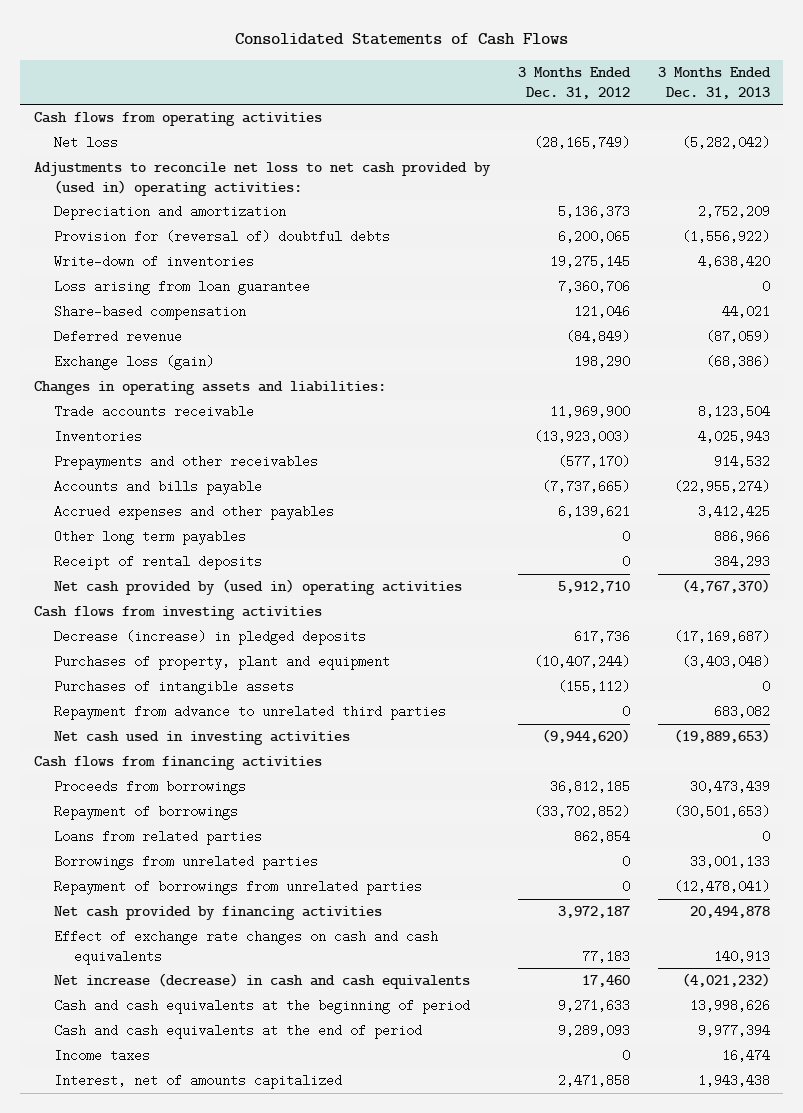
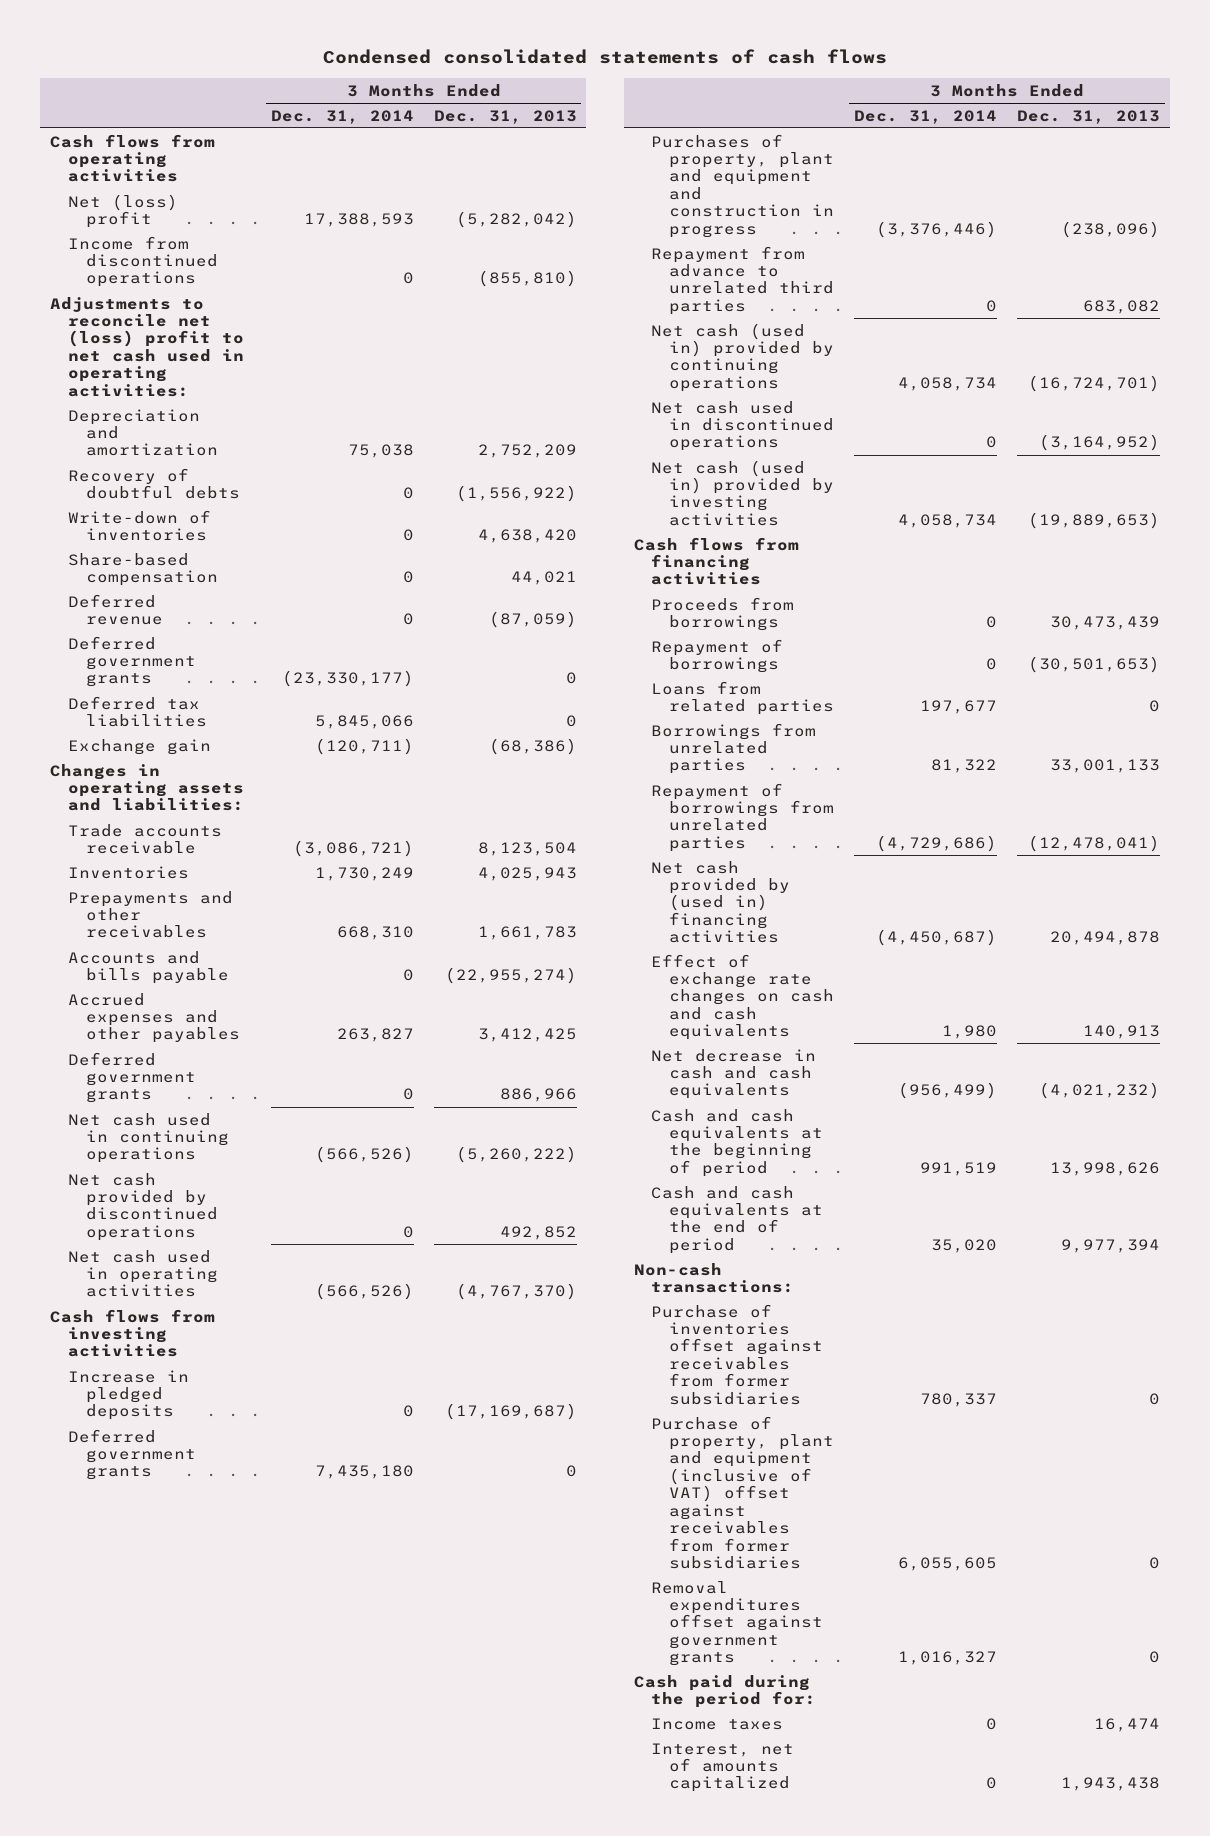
[234,33,568,46] Consolidated Statements of Cash Flows -> [323,49,888,65] Condensed consolidated statements of cash flows
[517,67,631,99] 3 Months Ended Dec. 31, 2012 -> none
none -> [270,109,414,124] Dec. 31, 2014
[53,136,118,150] Net loss -> [67,193,178,229] Net (loss) profit
none -> [67,235,218,288] Income from discontinued operations
[33,162,491,196] Adjustments to reconcile net loss to net cash provided by (used in) operating activities: -> [50,296,244,397] Adjustments to reconcile net (loss) profit to net cash used in operating activities:
[53,230,390,244] Provision for (reversal of) doubtful debts -> [67,467,240,500] Recovery of doubtful debts
[53,280,310,296] Loss arising from loan guarantee -> none
none -> [67,635,196,688] Deferred government grants
none -> [67,695,207,728] Deferred tax liabilities
[53,355,214,371] Exchange loss (gain) -> [67,738,211,755] Exchange gain
[713,455,770,469] 914,532 -> [477,926,577,941] 1,661,783
[53,555,262,571] Receipt of rental deposits -> none
[53,530,246,546] Other long term payables -> [67,1051,196,1104] Deferred government grants
none -> [67,1112,229,1164] Net cash used in continuing operations
none -> [67,1172,218,1241] Net cash provided by discontinued operations
[53,579,462,596] Net cash provided by (used in) operating activities -> [67,1249,218,1298] Net cash used in operating activities
[53,680,294,696] Purchases of intangible assets -> none
[53,630,366,646] Decrease (increase) in pledged deposits -> [67,1369,189,1421] Increase in pledged deposits
none -> [67,1428,196,1481] Deferred government grants
[53,655,390,671] Purchases of property, plant and equipment -> [651,133,835,238] Purchases of property, plant and equipment and construction in progress
[681,655,770,669] (3,403,048) -> [1061,220,1161,238] (238,096)
none -> [651,322,835,392] Net cash (used in) provided by continuing operations
none -> [651,400,835,452] Net cash used in discontinued operations
[53,731,350,746] Net cash used in investing activities -> [651,459,835,526] Net cash (used in) provided by investing activities
[53,906,382,921] Net cash provided by financing activities -> [651,860,791,944] Net cash provided by (used in) financing activities
[53,973,470,990] Net increase (decrease) in cash and cash equivalents -> [651,1048,817,1100] Net decrease in cash and cash equivalents
none -> [633,1262,795,1294] Non-cash transactions:
none -> [651,1303,824,1405] Purchase of inventories offset against receivables from former subsidiaries
none -> [651,1415,835,1569] Purchase of property, plant and equipment (inclusive of VAT) offset against receivables from former subsidiaries
none -> [651,1580,824,1667] Removal expenditures offset against government grants
none -> [633,1674,817,1709] Cash paid during the period for:

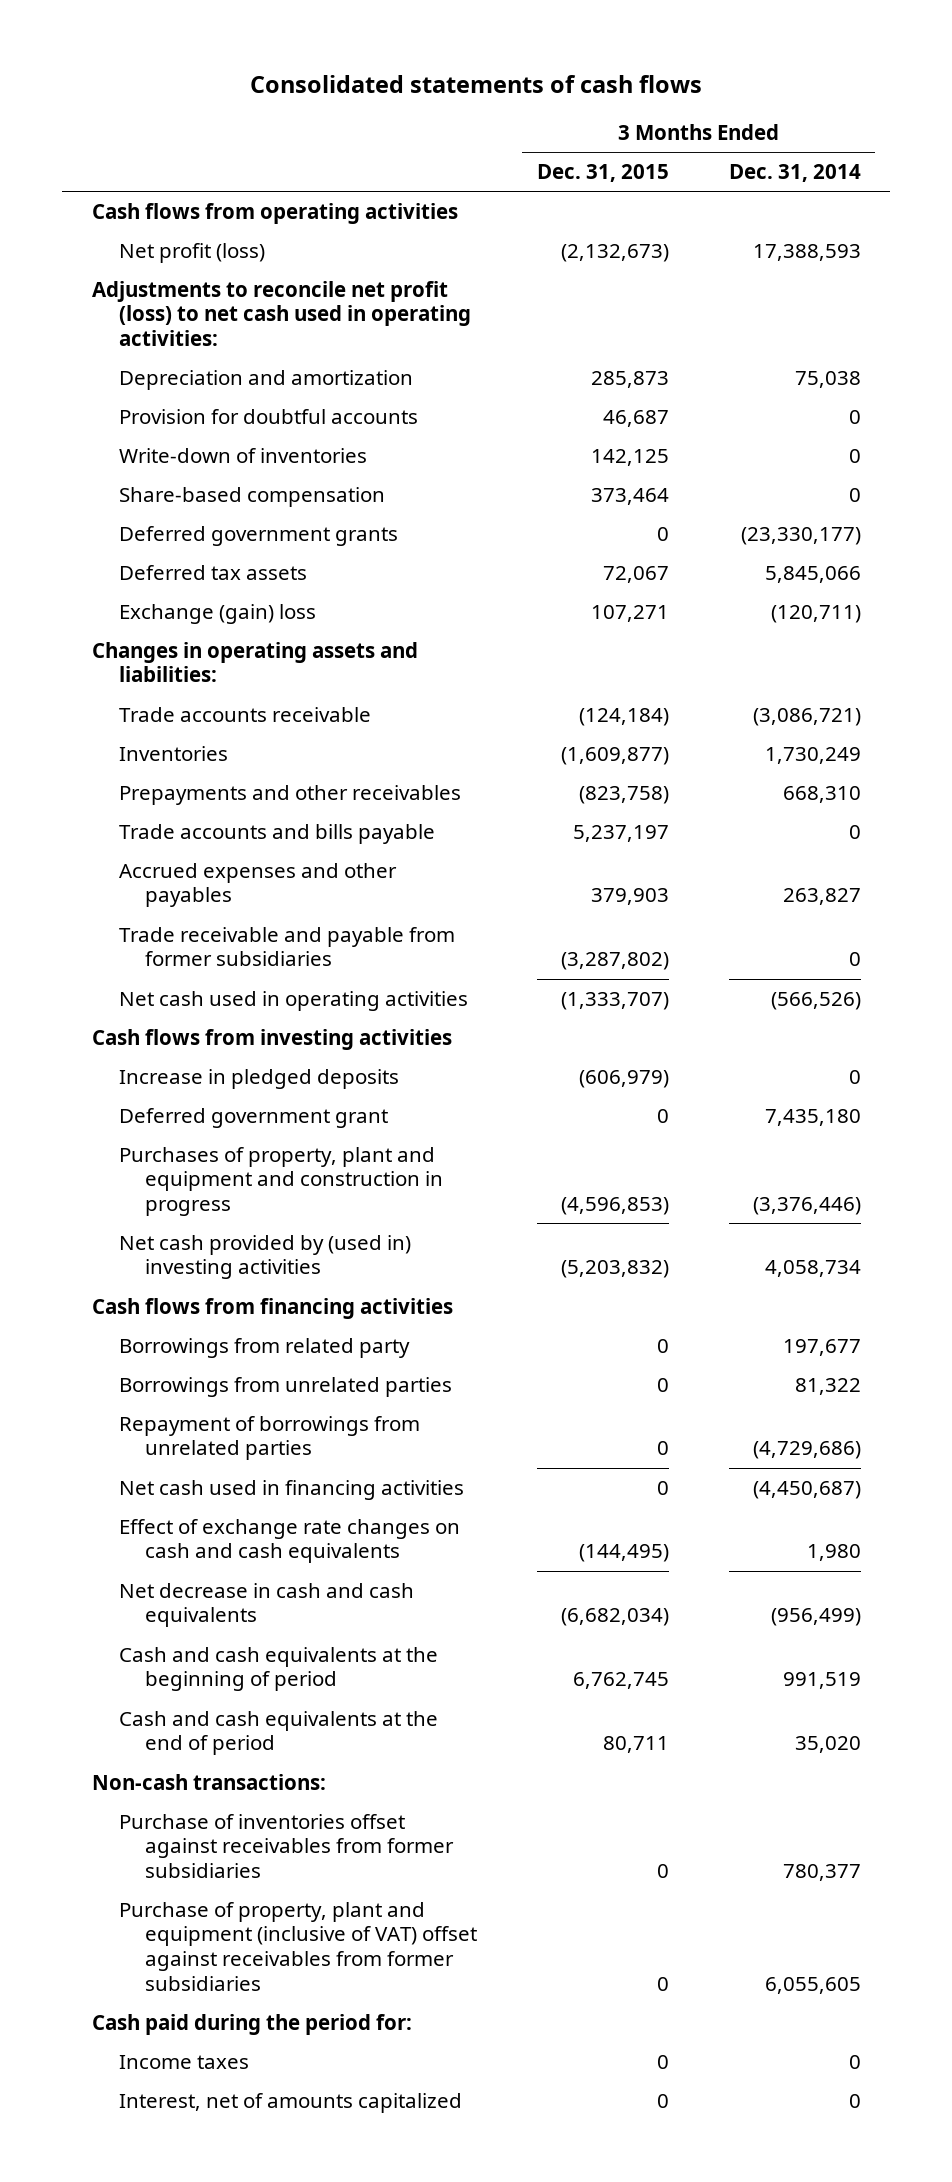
[323,49,888,65] Condensed consolidated statements of cash flows -> [250,75,703,94] Consolidated statements of cash flows
[433,109,577,124] Dec. 31, 2013 -> none
none -> [536,164,669,183] Dec. 31, 2015
[67,235,218,288] Income from discontinued operations -> none
[67,193,178,229] Net (loss) profit -> [118,242,265,263] Net profit (loss)
[50,296,244,397] Adjustments to reconcile net (loss) profit to net cash used in operating activities: -> [91,280,471,347] Adjustments to reconcile net profit (loss) to net cash used in operating activities:
[67,467,240,500] Recovery of doubtful debts -> [118,408,418,424] Provision for doubtful accounts
[67,593,163,626] Deferred revenue -> none
[67,695,207,728] Deferred tax liabilities -> [118,564,307,580] Deferred tax assets
[67,738,211,755] Exchange gain -> [118,603,316,624] Exchange (gain) loss
[67,950,229,985] Accounts and bills payable -> [118,823,435,844] Trade accounts and bills payable
[67,1051,196,1104] Deferred government grants -> none
[67,1112,229,1164] Net cash used in continuing operations -> none
[67,1172,218,1241] Net cash provided by discontinued operations -> none
none -> [118,926,455,967] Trade receivable and payable from former subsidiaries
[67,1428,196,1481] Deferred government grants -> [118,1107,388,1128] Deferred government grant
[651,245,835,315] Repayment from advance to unrelated third parties -> none
[651,322,835,392] Net cash (used in) provided by continuing operations -> none
[651,400,835,452] Net cash used in discontinued operations -> none
[651,459,835,526] Net cash (used in) provided by investing activities -> [118,1234,411,1280] Net cash provided by (used in) investing activities
[651,596,795,632] Proceeds from borrowings -> none
[651,638,784,674] Repayment of borrowings -> none
[651,680,835,716] Loans from related parties -> [118,1337,410,1358] Borrowings from related party
[651,860,791,944] Net cash provided by (used in) financing activities -> [118,1479,464,1500] Net cash used in financing activities
[920,1392,998,1407] 780,337 -> [782,1864,861,1882] 780,377
[651,1580,824,1667] Removal expenditures offset against government grants -> none

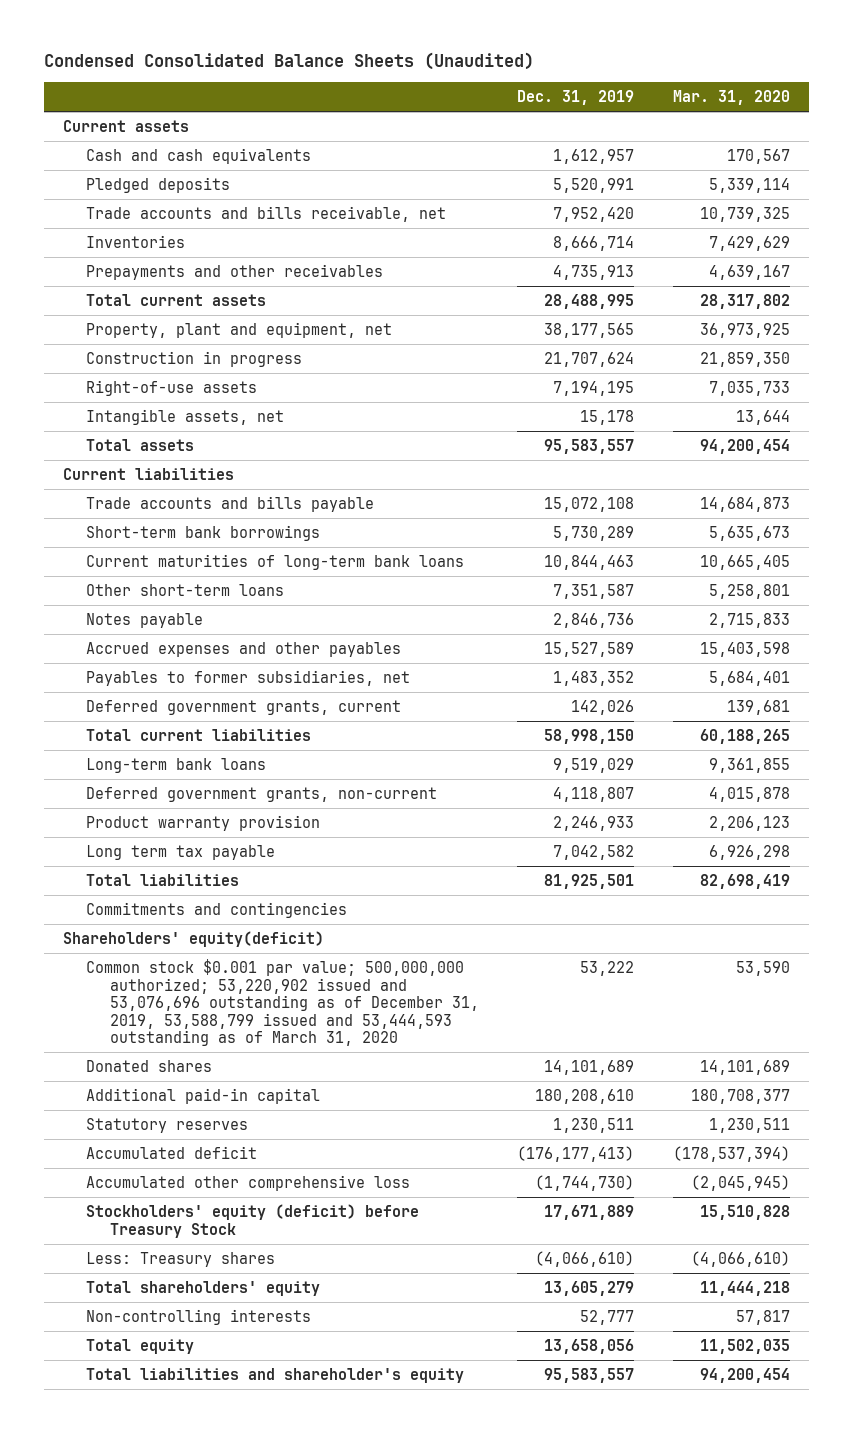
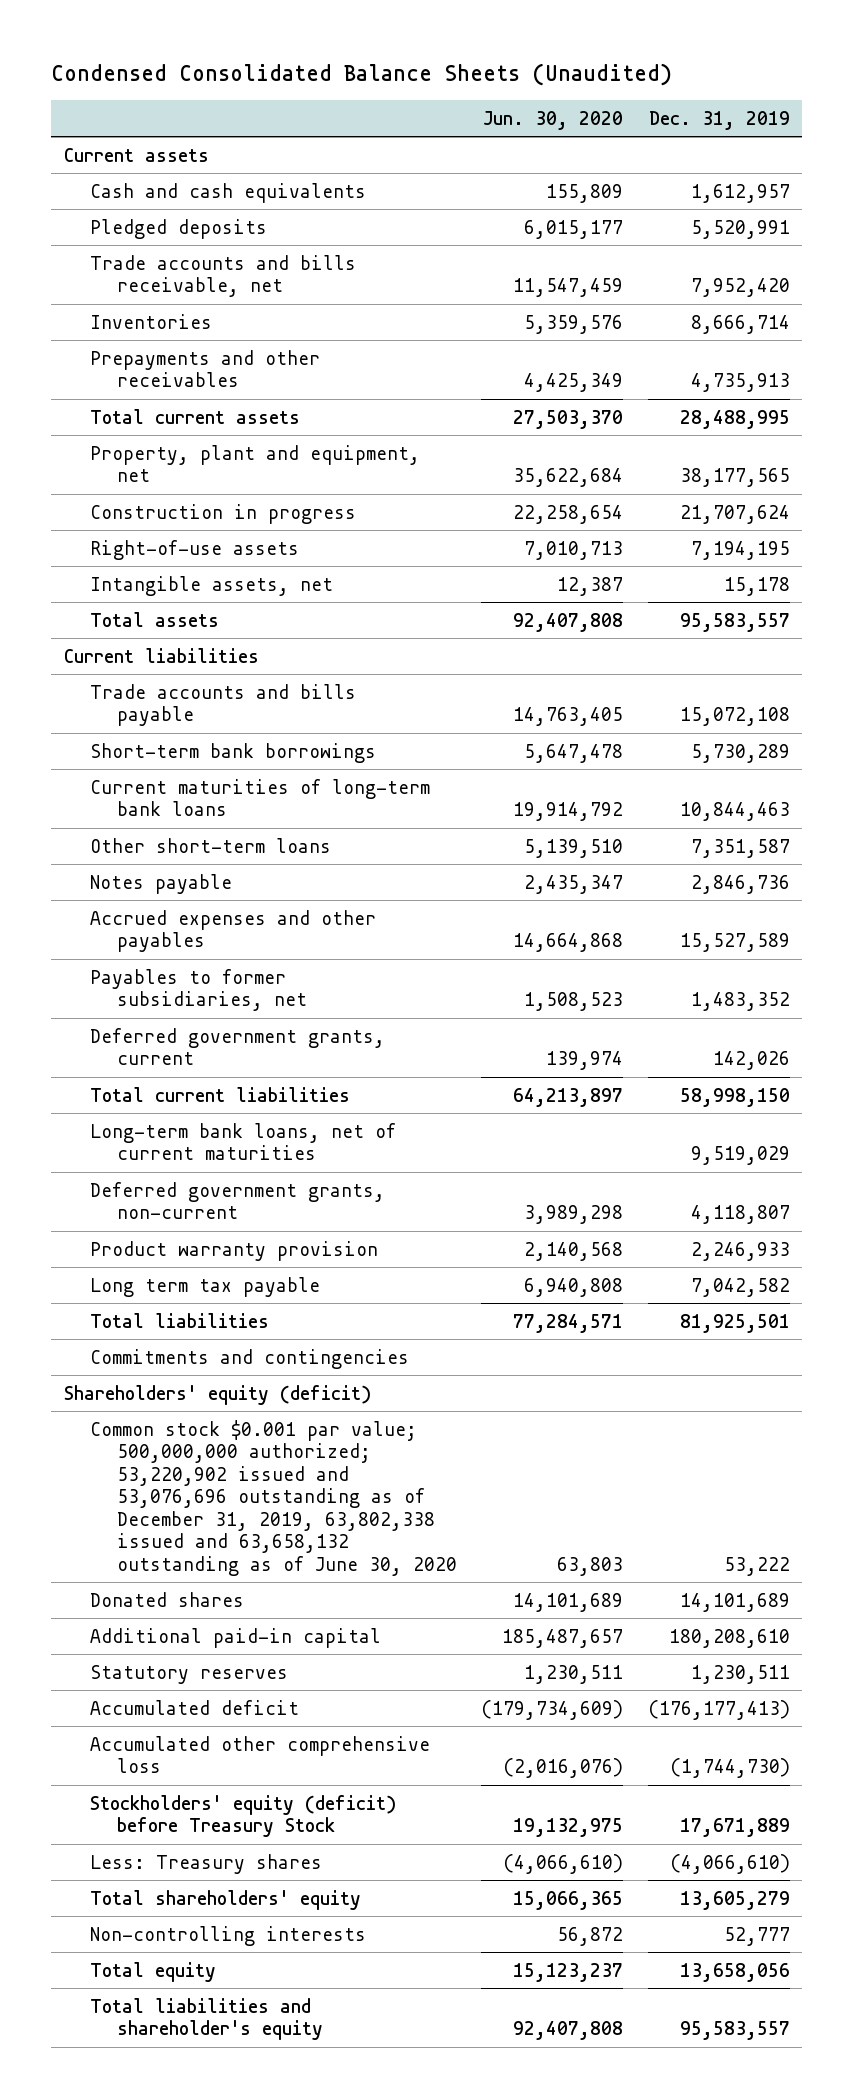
[672,90,790,106] Mar. 31, 2020 -> none
none -> [483,111,624,131] Jun. 30, 2020
[86,758,267,774] Long-term bank loans -> [90,1122,397,1161] Long-term bank loans, net of current maturities
[63,931,325,948] Shareholders' equity(deficit) -> [63,1384,371,1405] Shareholders' equity (deficit)
[86,959,479,1047] Common stock $0.001 par value; 500,000,000 authorized; 53,220,902 issued and 53,076,696 outstanding as of December 31, 2019, 53,588,799 issued and 53,444,593 outstanding as of March 31, 2020 -> [90,1419,457,1576] Common stock $0.001 par value; 500,000,000 authorized; 53,220,902 issued and 53,076,696 outstanding as of December 31, 2019, 63,802,338 issued and 63,658,132 outstanding as of June 30, 2020

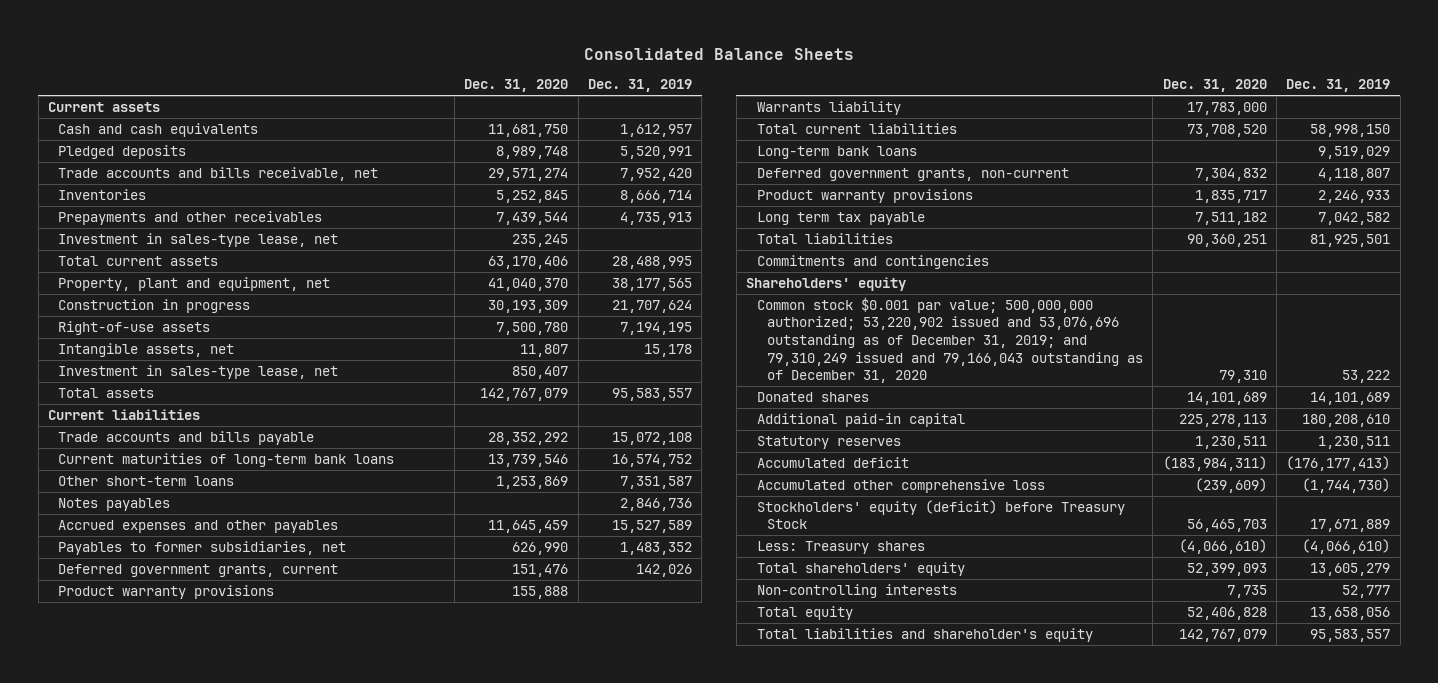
[51,63,673,87] Condensed Consolidated Balance Sheets (Unaudited) -> [584,47,855,60] Consolidated Balance Sheets
[483,111,624,131] Jun. 30, 2020 -> none
none -> [464,79,569,93] Dec. 31, 2020
none -> [58,232,339,247] Investment in sales-type lease, net
none -> [58,364,339,379] Investment in sales-type lease, net
[90,742,377,763] Short-term bank borrowings -> none
[680,802,791,822] 10,844,463 -> [612,453,693,467] 16,574,752
[90,873,233,894] Notes payable -> [58,497,171,511] Notes payables
none -> [58,584,275,599] Product warranty provisions
none -> [756,100,901,115] Warrants liability
[90,1122,397,1161] Long-term bank loans, net of current maturities -> [756,145,917,159] Long-term bank loans
[90,1240,379,1261] Product warranty provision -> [756,188,973,203] Product warranty provisions
[63,1384,371,1405] Shareholders' equity (deficit) -> [746,276,907,291] Shareholders' equity
[90,1419,457,1576] Common stock $0.001 par value; 500,000,000 authorized; 53,220,902 issued and 53,076,696 outstanding as of December 31, 2019, 63,802,338 issued and 63,658,132 outstanding as of June 30, 2020 -> [756,296,1144,384] Common stock $0.001 par value; 500,000,000 authorized; 53,220,902 issued and 53,076,696 outstanding as of December 31, 2019; and 79,310,249 issued and 79,166,043 outstanding as of December 31, 2020

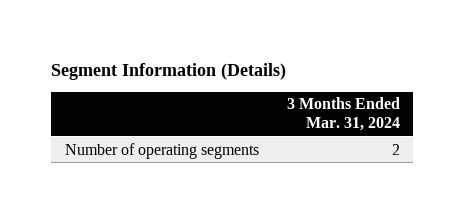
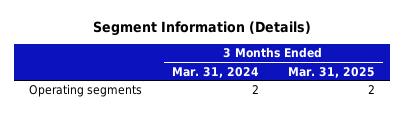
none -> [288,66,376,78] Mar. 31, 2025
[65,142,260,159] Number of operating segments -> [28,84,142,98] Operating segments

